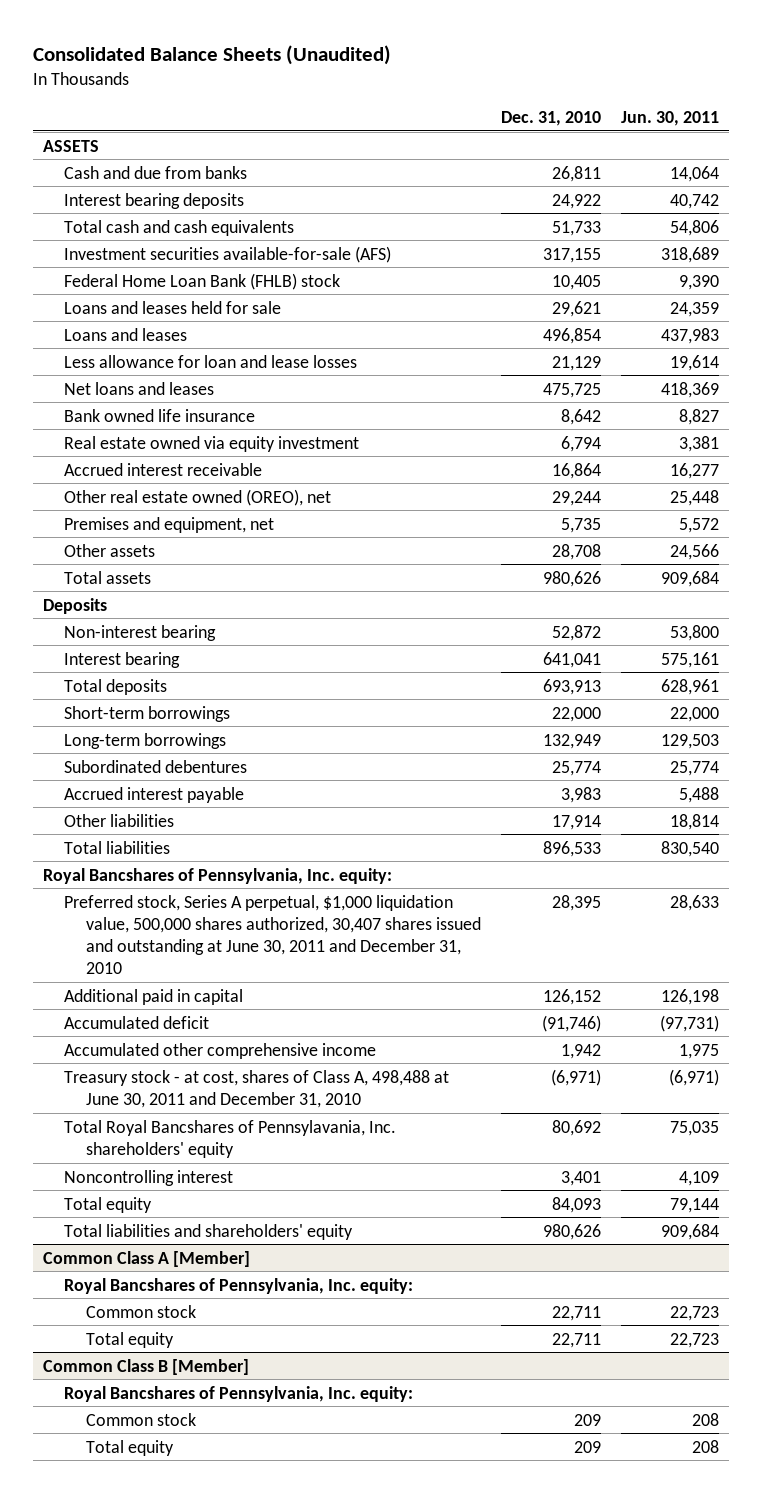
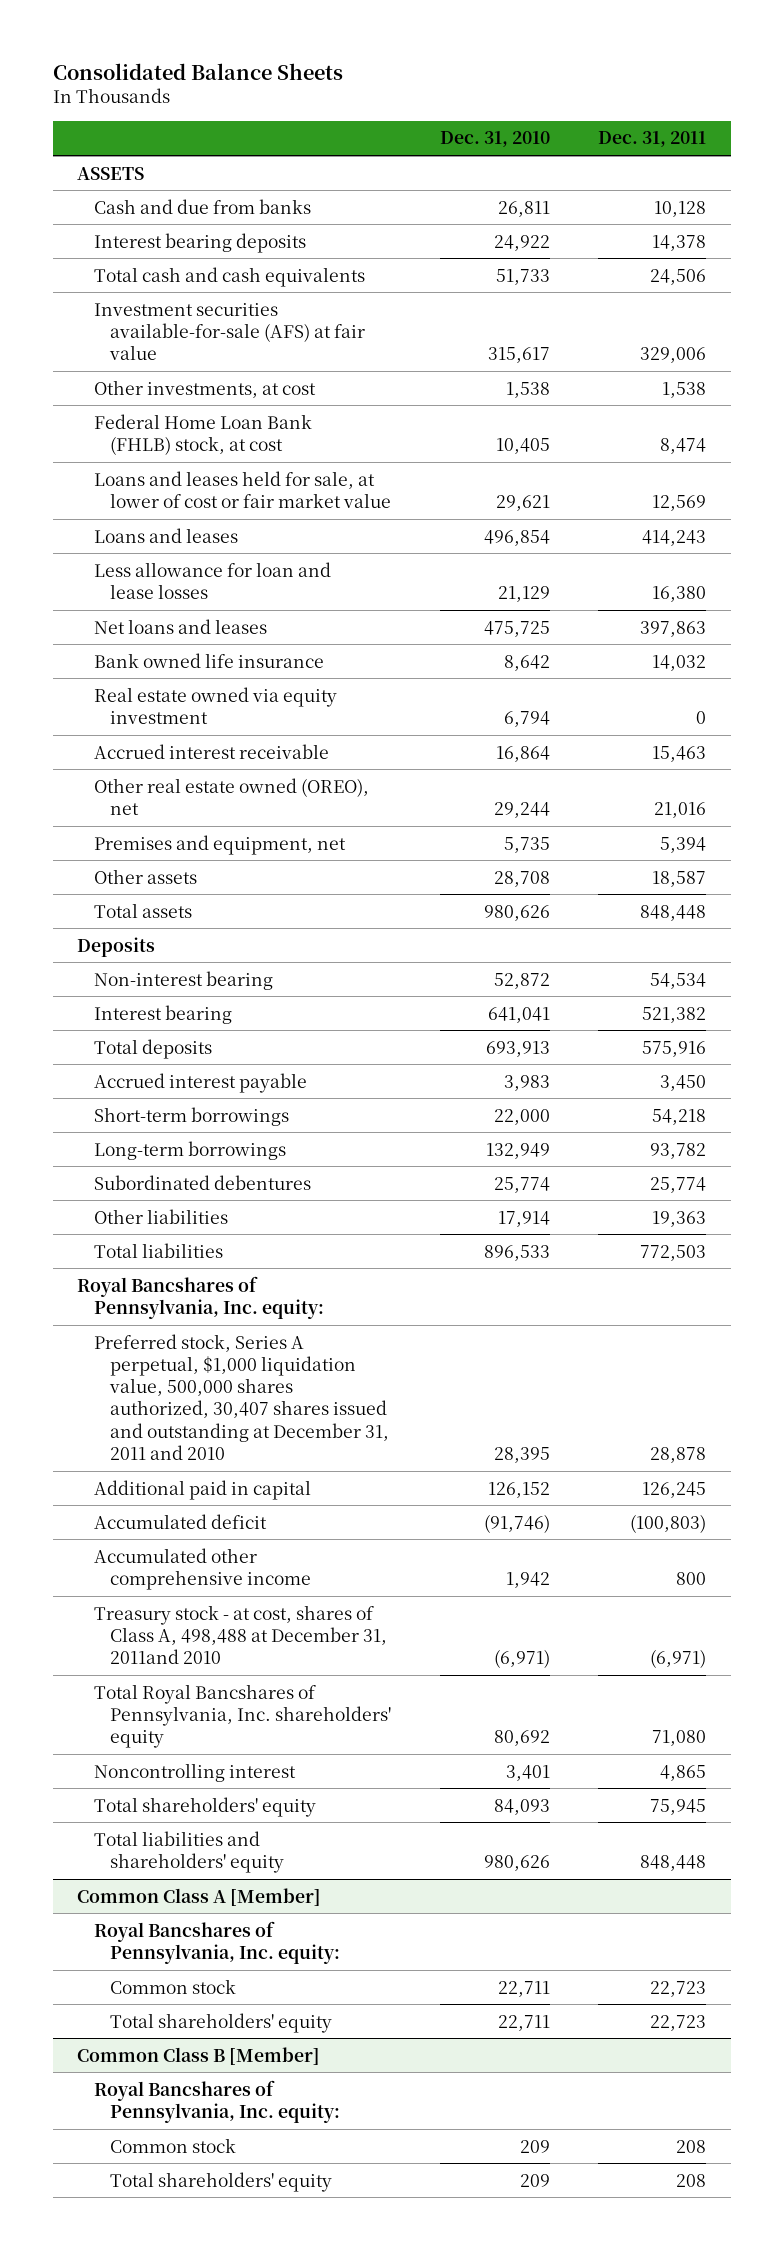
[32,44,391,65] Consolidated Balance Sheets (Unaudited) -> [52,62,343,80] Consolidated Balance Sheets
[620,110,719,126] Jun. 30, 2011 -> none
none -> [598,131,707,148] Dec. 31, 2011
[64,245,392,263] Investment securities available-for-sale (AFS) -> [93,302,366,361] Investment securities available-for-sale (AFS) at fair value
[542,247,601,263] 317,155 -> [487,347,550,364] 315,617
none -> [93,379,316,398] Other investments, at cost
[64,272,341,290] Federal Home Loan Bank (FHLB) stock -> [93,413,312,455] Federal Home Loan Bank (FHLB) stock, at cost
[64,300,282,314] Loans and leases held for sale -> [93,470,392,508] Loans and leases held for sale, at lower of cost or fair market value
[64,786,245,803] Accrued interest payable -> [93,1072,307,1093] Accrued interest payable
[64,894,481,974] Preferred stock, Series A perpetual, $1,000 liquidation value, 500,000 shares authorized, 30,407 shares issued and outstanding at June 30, 2011 and December 31, 2010 -> [93,1333,390,1461] Preferred stock, Series A perpetual, $1,000 liquidation value, 500,000 shares authorized, 30,407 shares issued and outstanding at December 31, 2011 and 2010
[64,1069,450,1108] Treasury stock - at cost, shares of Class A, 498,488 at June 30, 2011 and December 31, 2010 -> [93,1604,388,1665] Treasury stock - at cost, shares of Class A, 498,488 at December 31, 2011and 2010
[64,1119,397,1158] Total Royal Bancshares of Pennsylavania, Inc. shareholders' equity -> [93,1683,392,1749] Total Royal Bancshares of Pennsylvania, Inc. shareholders' equity
[64,1196,153,1213] Total equity -> [93,1796,316,1817] Total shareholders' equity
[85,1331,174,1348] Total equity -> [110,2012,333,2033] Total shareholders' equity
[85,1439,174,1456] Total equity -> [110,2171,333,2192] Total shareholders' equity

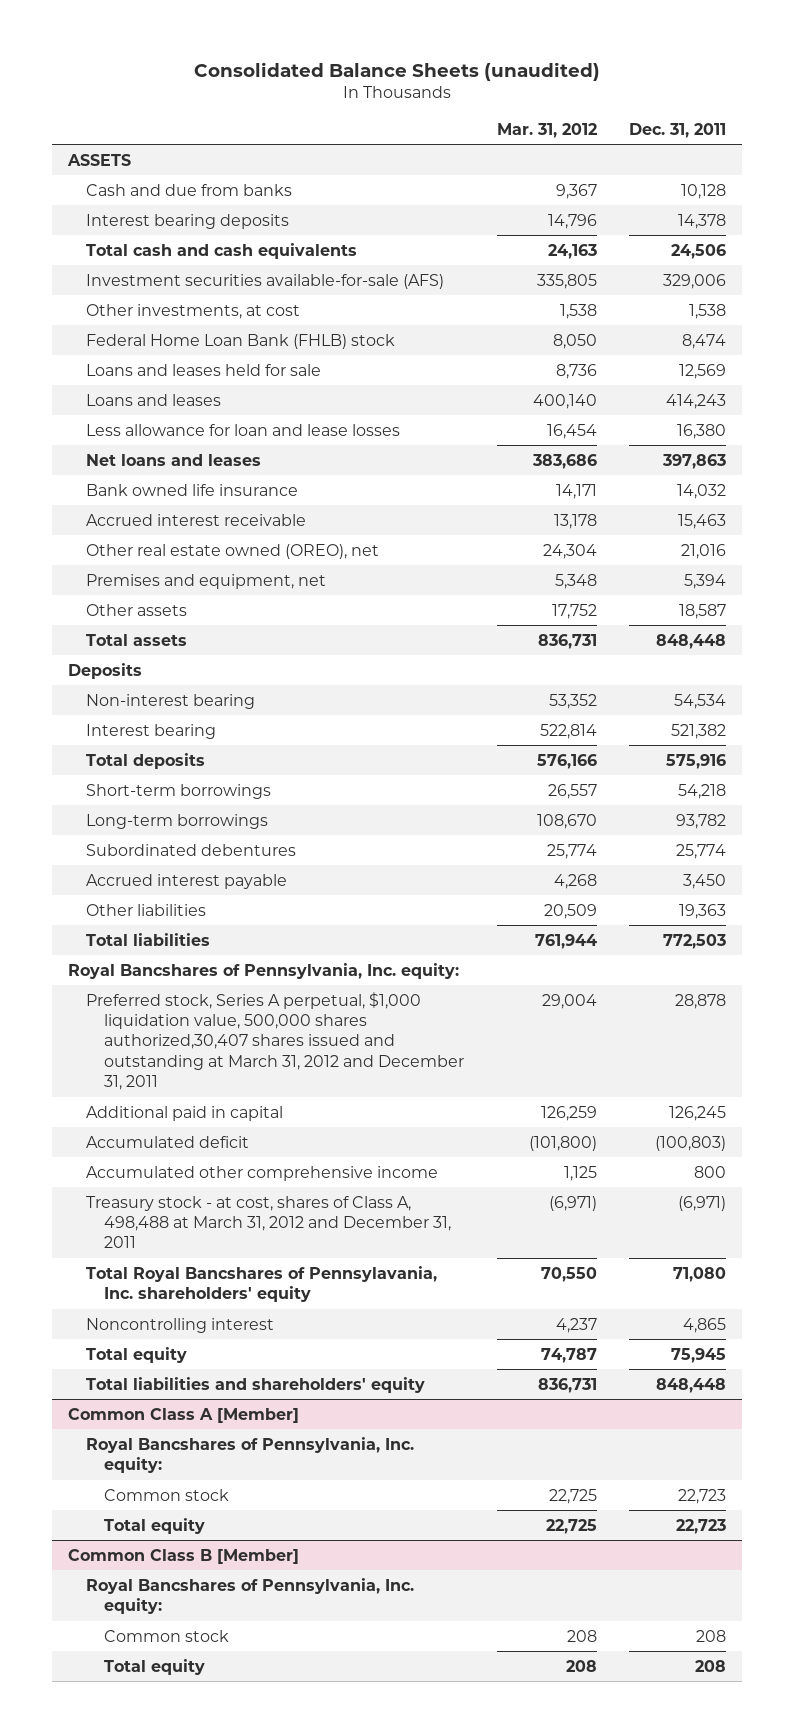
[52,62,343,80] Consolidated Balance Sheets -> [194,61,601,81] Consolidated Balance Sheets (unaudited)
[439,131,550,148] Dec. 31, 2010 -> none
none -> [496,122,597,138] Mar. 31, 2012
[93,302,366,361] Investment securities available-for-sale (AFS) at fair value -> [86,273,445,289] Investment securities available-for-sale (AFS)
[93,413,312,455] Federal Home Loan Bank (FHLB) stock, at cost -> [86,333,396,349] Federal Home Loan Bank (FHLB) stock
[93,470,392,508] Loans and leases held for sale, at lower of cost or fair market value -> [86,363,322,376] Loans and leases held for sale
[93,686,337,724] Real estate owned via equity investment -> none
[93,1072,307,1093] Accrued interest payable -> [86,873,288,889] Accrued interest payable
[93,1333,390,1461] Preferred stock, Series A perpetual, $1,000 liquidation value, 500,000 shares authorized, 30,407 shares issued and outstanding at December 31, 2011 and 2010 -> [86,991,465,1091] Preferred stock, Series A perpetual, $1,000 liquidation value, 500,000 shares authorized,30,407 shares issued and outstanding at March 31, 2012 and December 31, 2011
[93,1604,388,1665] Treasury stock - at cost, shares of Class A, 498,488 at December 31, 2011and 2010 -> [86,1195,452,1249] Treasury stock - at cost, shares of Class A, 498,488 at March 31, 2012 and December 31, 2011
[93,1683,392,1749] Total Royal Bancshares of Pennsylvania, Inc. shareholders' equity -> [86,1265,438,1303] Total Royal Bancshares of Pennsylavania, Inc. shareholders' equity
[93,1796,316,1817] Total shareholders' equity -> [86,1346,188,1363] Total equity
[110,2012,333,2033] Total shareholders' equity -> [104,1517,206,1534] Total equity
[110,2171,333,2192] Total shareholders' equity -> [104,1658,206,1675] Total equity

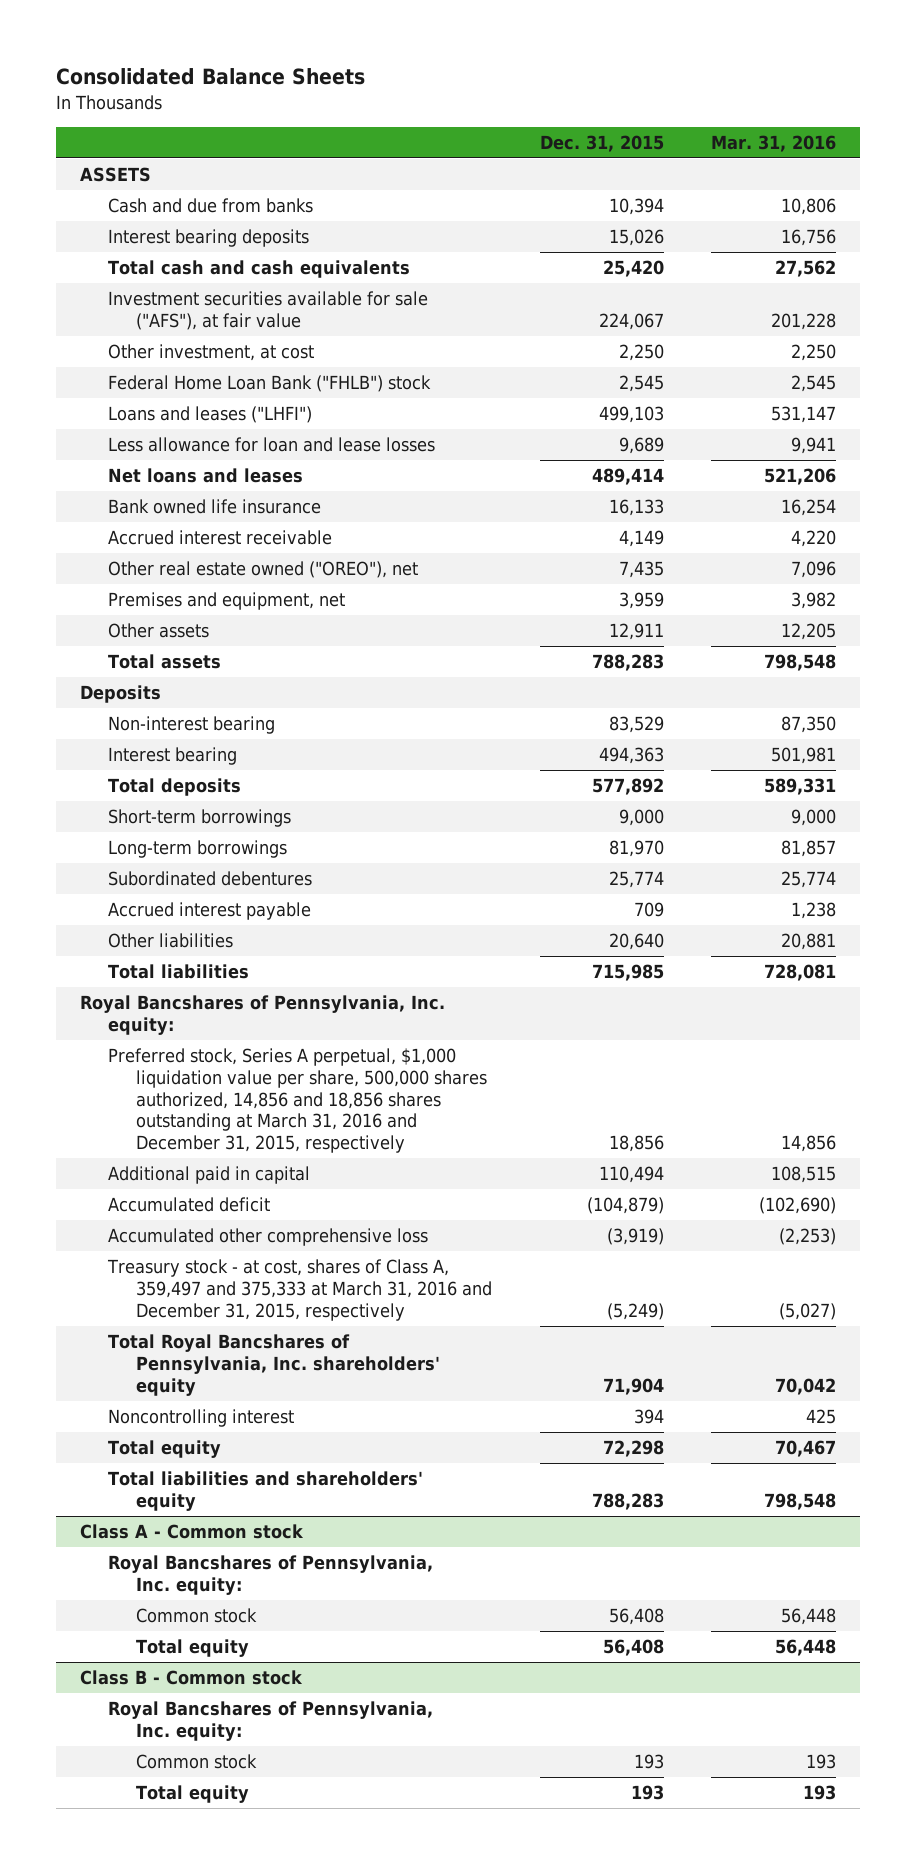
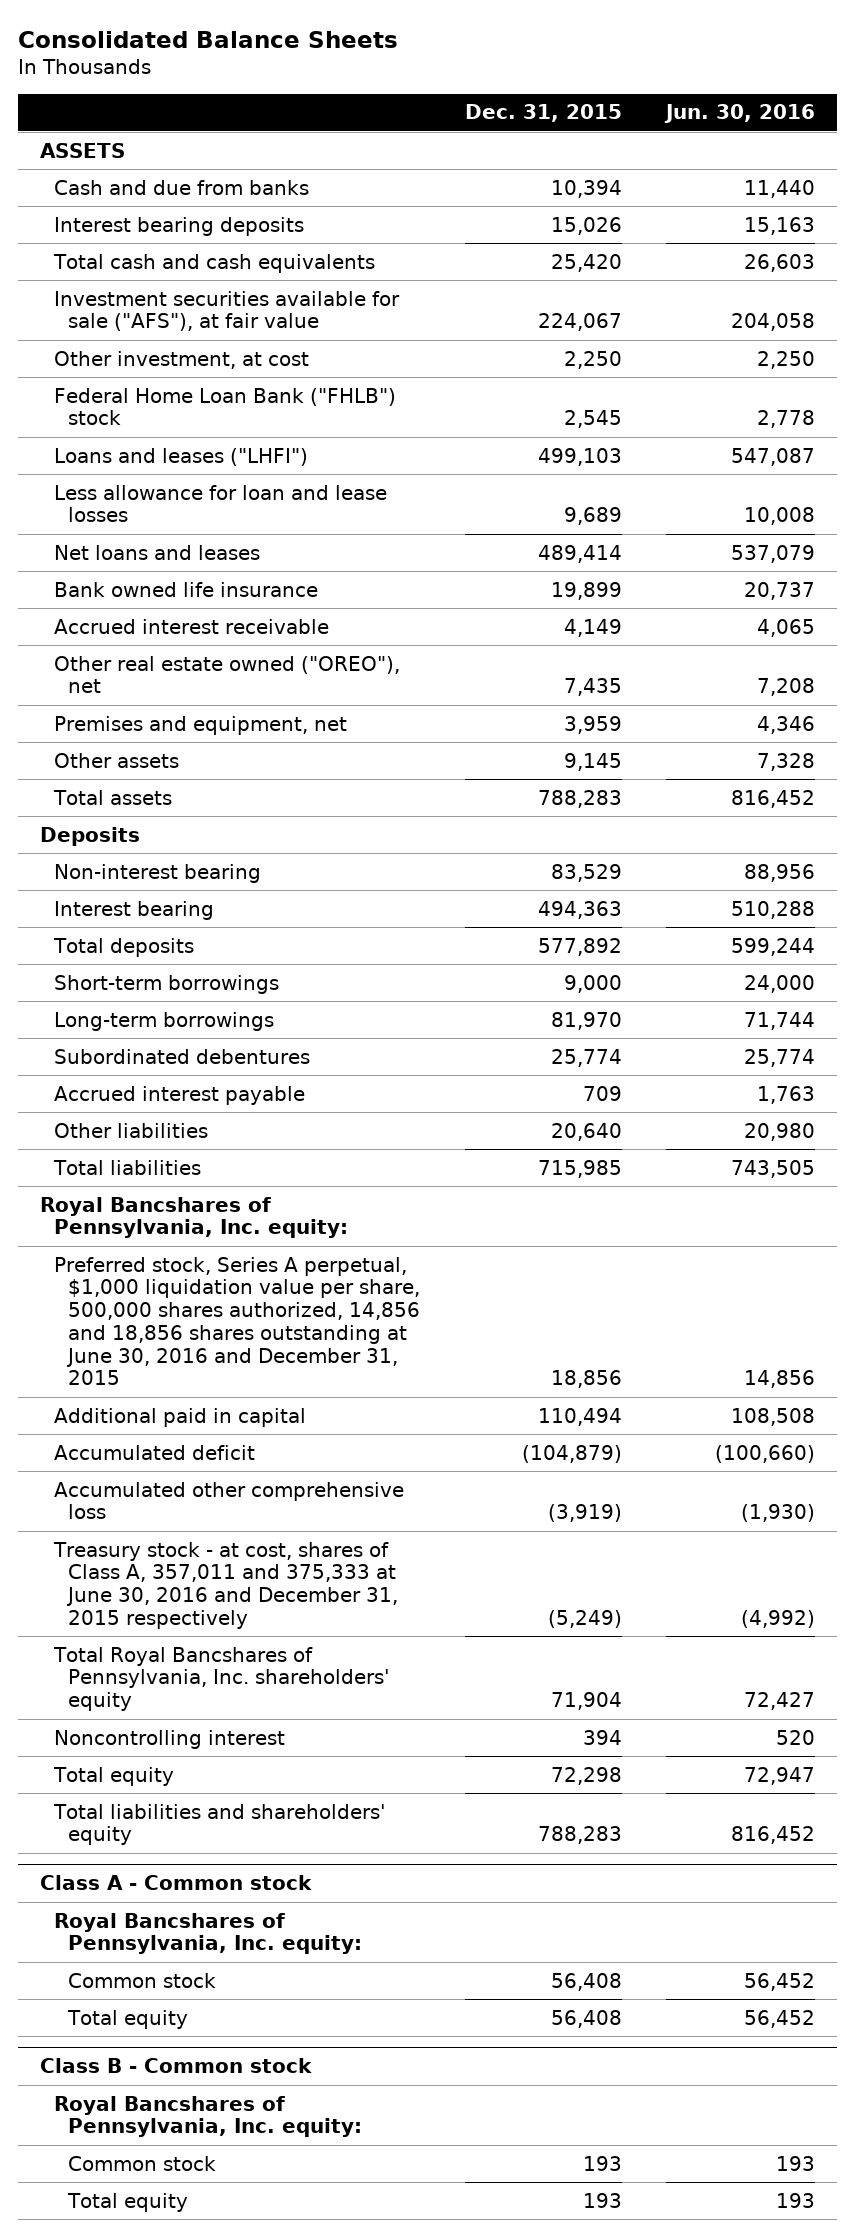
[711,135,837,153] Mar. 31, 2016 -> none
none -> [664,104,816,124] Jun. 30, 2016
[608,499,664,517] 16,133 -> [550,581,622,600] 19,899
[608,623,664,641] 12,911 -> [563,752,622,771] 9,145
[108,1048,488,1154] Preferred stock, Series A perpetual, $1,000 liquidation value per share, 500,000 shares authorized, 14,856 and 18,856 shares outstanding at March 31, 2016 and December 31, 2015, respectively -> [54,1256,421,1386] Preferred stock, Series A perpetual, $1,000 liquidation value per share, 500,000 shares authorized, 14,856 and 18,856 shares outstanding at June 30, 2016 and December 31, 2015
[107,1259,493,1321] Treasury stock - at cost, shares of Class A, 359,497 and 375,333 at March 31, 2016 and December 31, 2015, respectively -> [53,1541,399,1629] Treasury stock - at cost, shares of Class A, 357,011 and 375,333 at June 30, 2016 and December 31, 2015 respectively

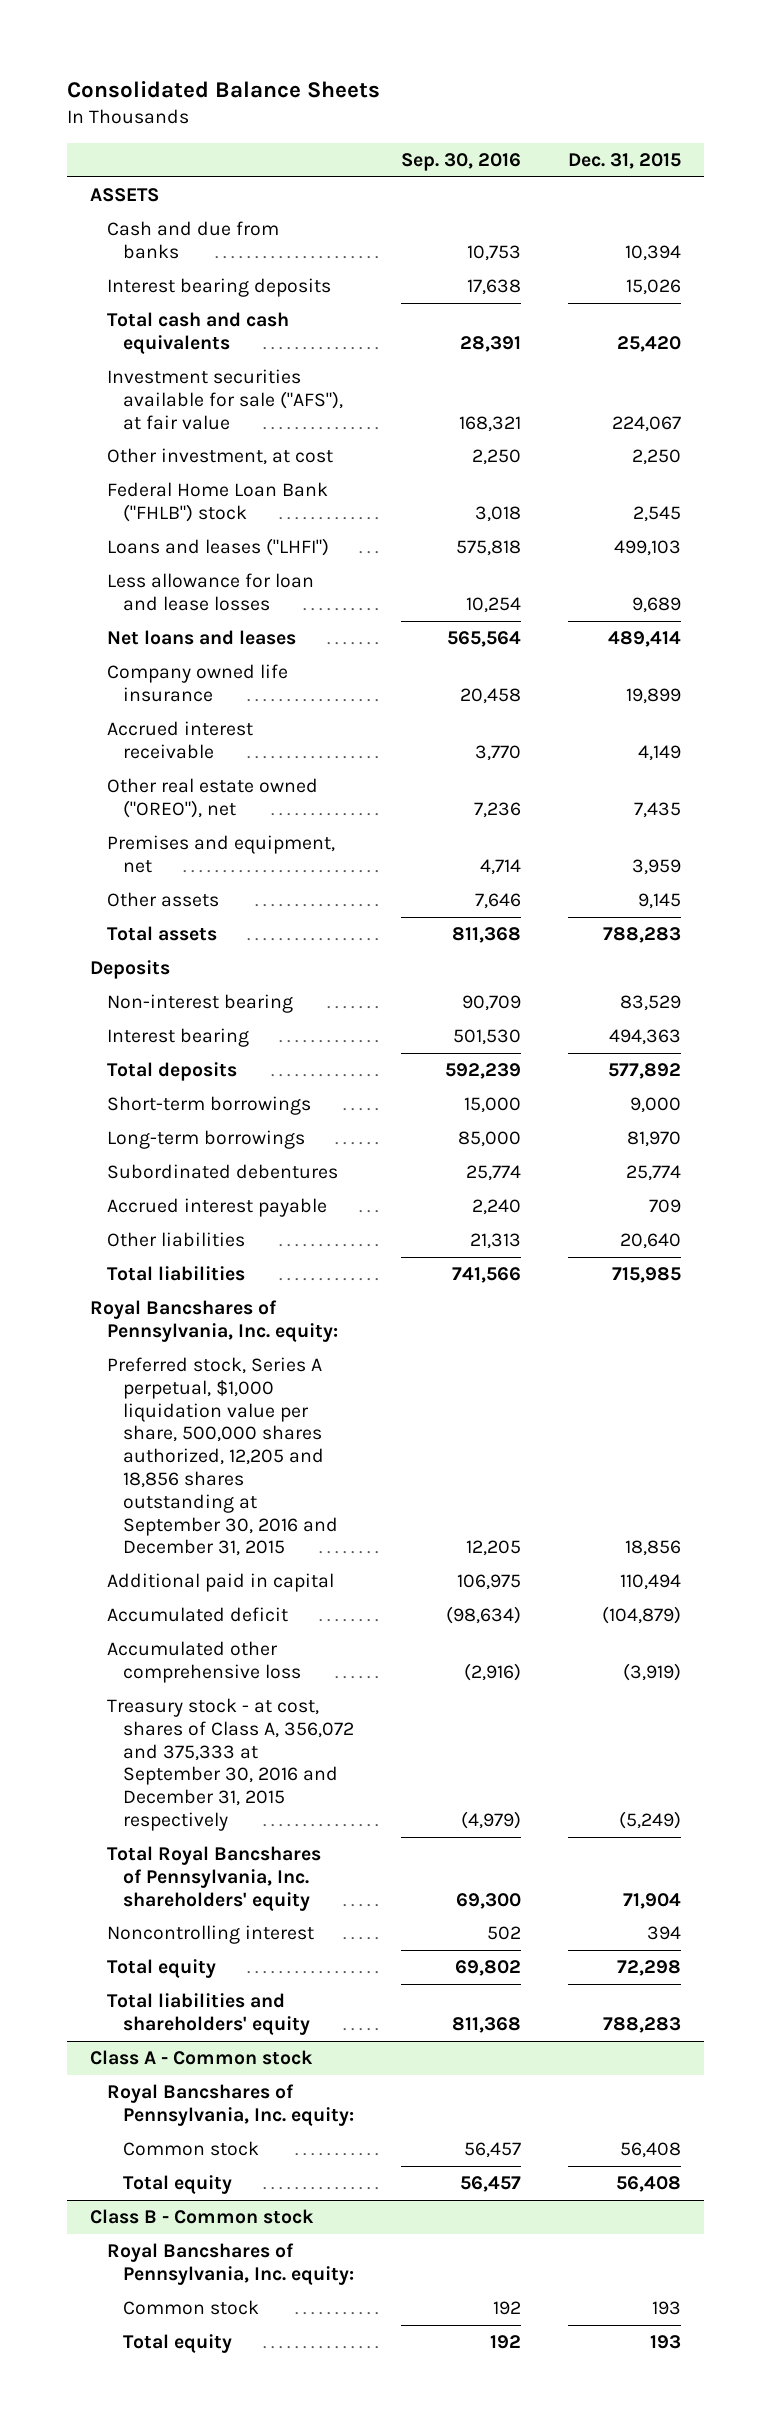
[664,104,816,124] Jun. 30, 2016 -> none
none -> [400,152,521,171] Sep. 30, 2016
[54,581,319,597] Bank owned life insurance -> [106,664,288,702] Company owned life insurance
[54,1256,421,1386] Preferred stock, Series A perpetual, $1,000 liquidation value per share, 500,000 shares authorized, 14,856 and 18,856 shares outstanding at June 30, 2016 and December 31, 2015 -> [106,1357,339,1557] Preferred stock, Series A perpetual, $1,000 liquidation value per share, 500,000 shares authorized, 12,205 and 18,856 shares outstanding at September 30, 2016 and December 31, 2015
[53,1541,399,1629] Treasury stock - at cost, shares of Class A, 357,011 and 375,333 at June 30, 2016 and December 31, 2015 respectively -> [106,1698,355,1831] Treasury stock - at cost, shares of Class A, 356,072 and 375,333 at September 30, 2016 and December 31, 2015 respectively

